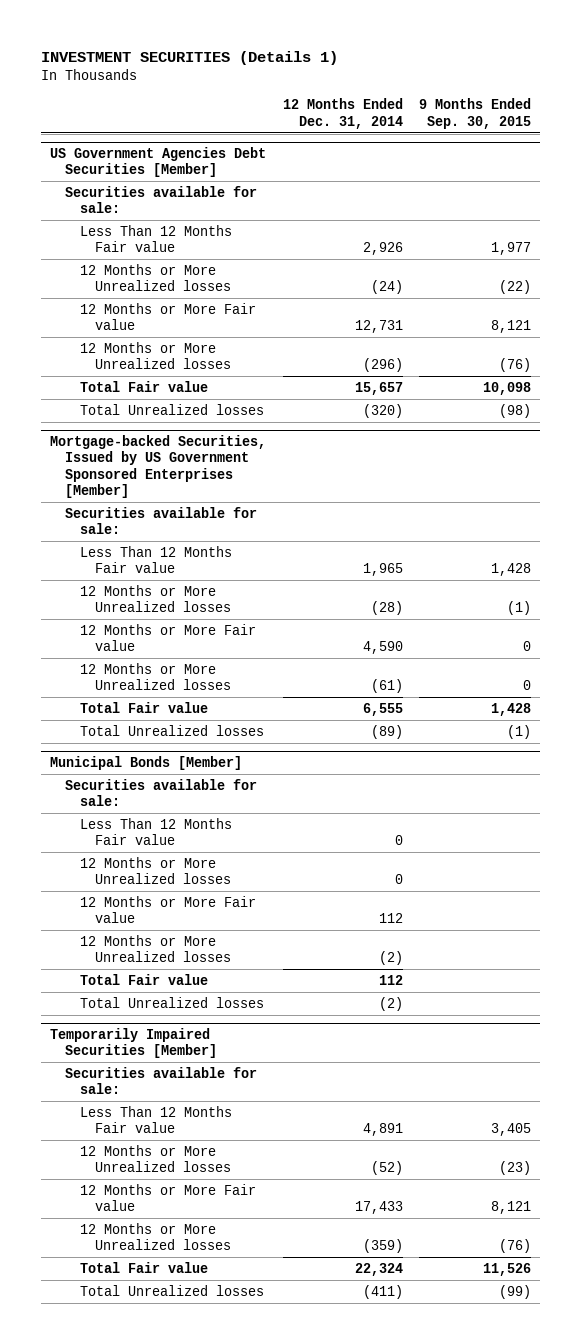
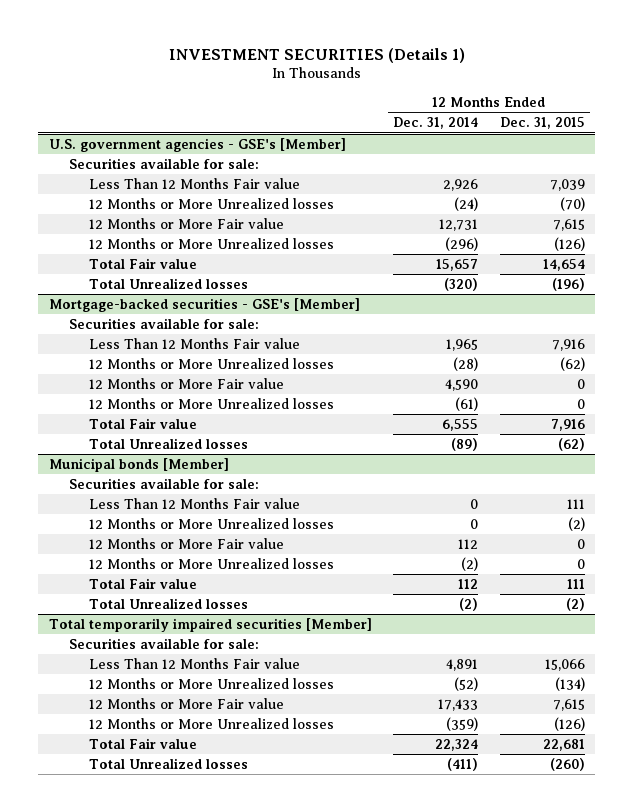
[419,98,532,129] 9 Months Ended Sep. 30, 2015 -> none
none -> [499,117,585,130] Dec. 31, 2015
[49,146,266,178] US Government Agencies Debt Securities [Member] -> [49,137,347,152] U.S. government agencies - GSE's [Member]
[49,434,266,498] Mortgage-backed Securities, Issued by US Government Sponsored Enterprises [Member] -> [49,297,361,312] Mortgage-backed securities - GSE's [Member]
[49,755,242,770] Municipal Bonds [Member] -> [49,457,230,472] Municipal bonds [Member]
[49,1027,217,1059] Temporarily Impaired Securities [Member] -> [49,617,373,632] Total temporarily impaired securities [Member]

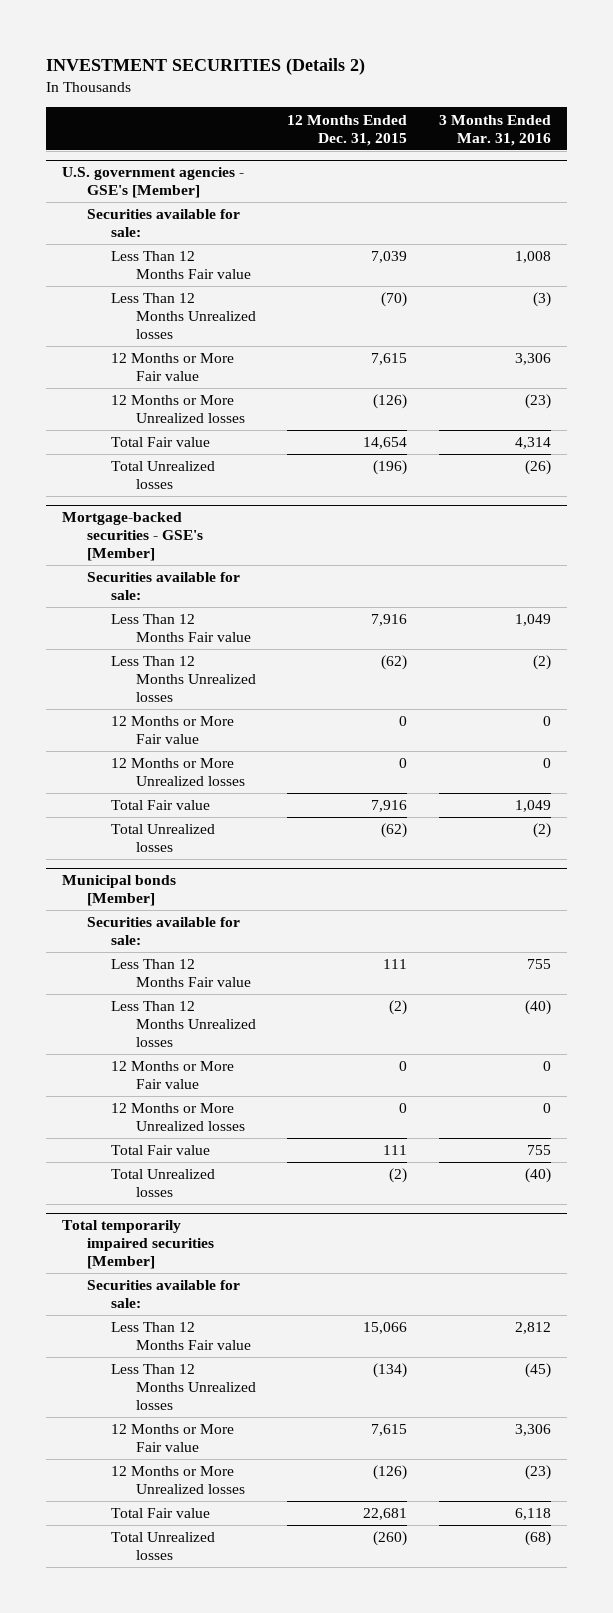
[168,47,465,63] INVESTMENT SECURITIES (Details 1) -> [46,57,366,75] INVESTMENT SECURITIES (Details 2)
[393,117,479,130] Dec. 31, 2014 -> none
none -> [438,114,551,146] 3 Months Ended Mar. 31, 2016
[89,197,335,209] 12 Months or More Unrealized losses -> [111,293,256,340] Less Than 12 Months Unrealized losses
[89,357,335,369] 12 Months or More Unrealized losses -> [111,656,256,703] Less Than 12 Months Unrealized losses
[89,517,335,529] 12 Months or More Unrealized losses -> [111,1001,256,1048] Less Than 12 Months Unrealized losses
[89,677,335,689] 12 Months or More Unrealized losses -> [111,1364,256,1411] Less Than 12 Months Unrealized losses

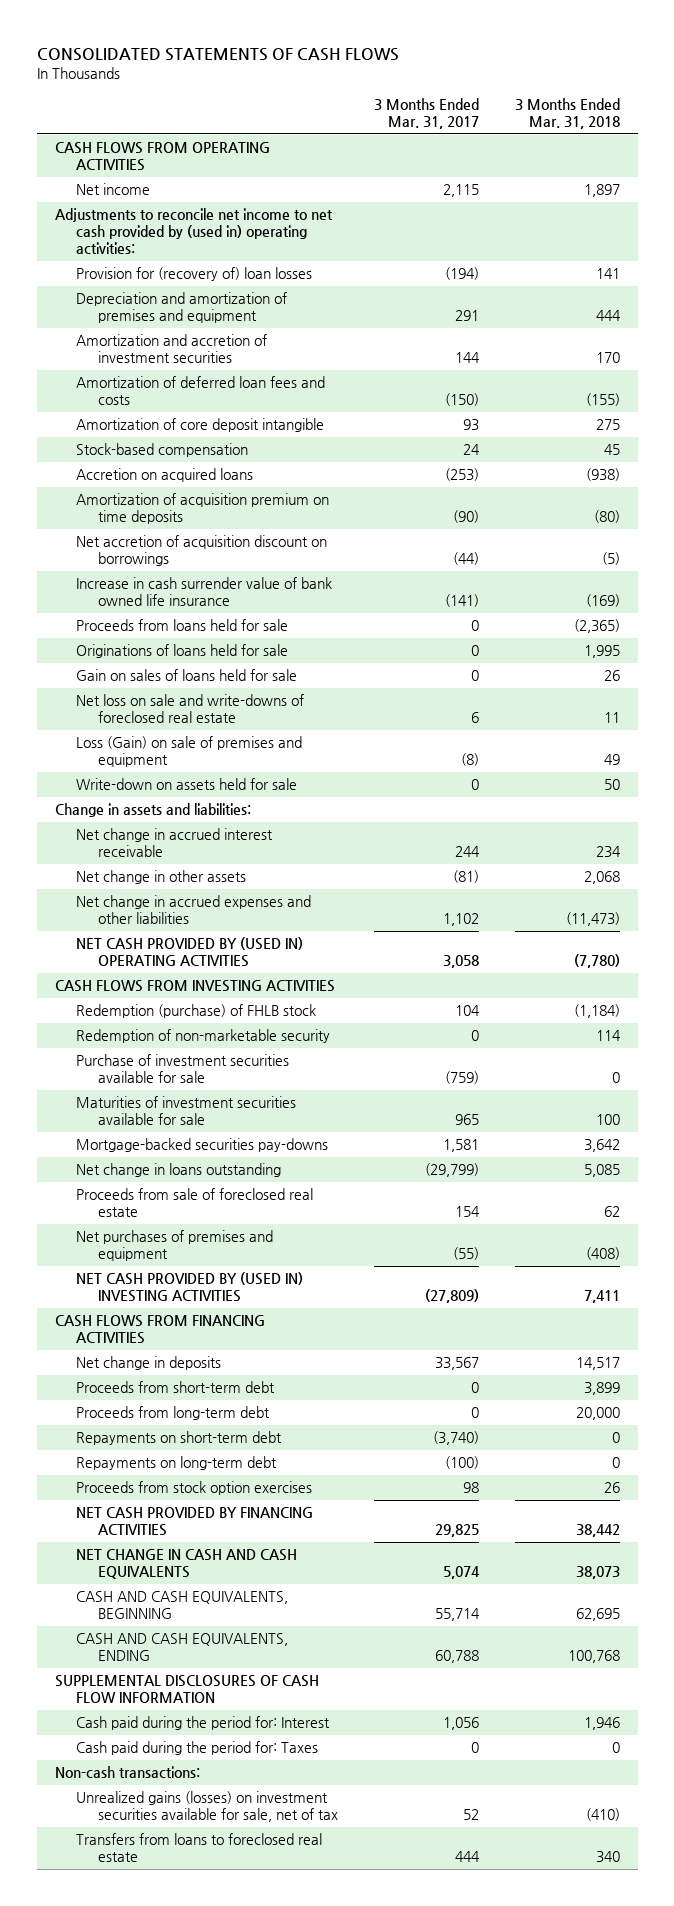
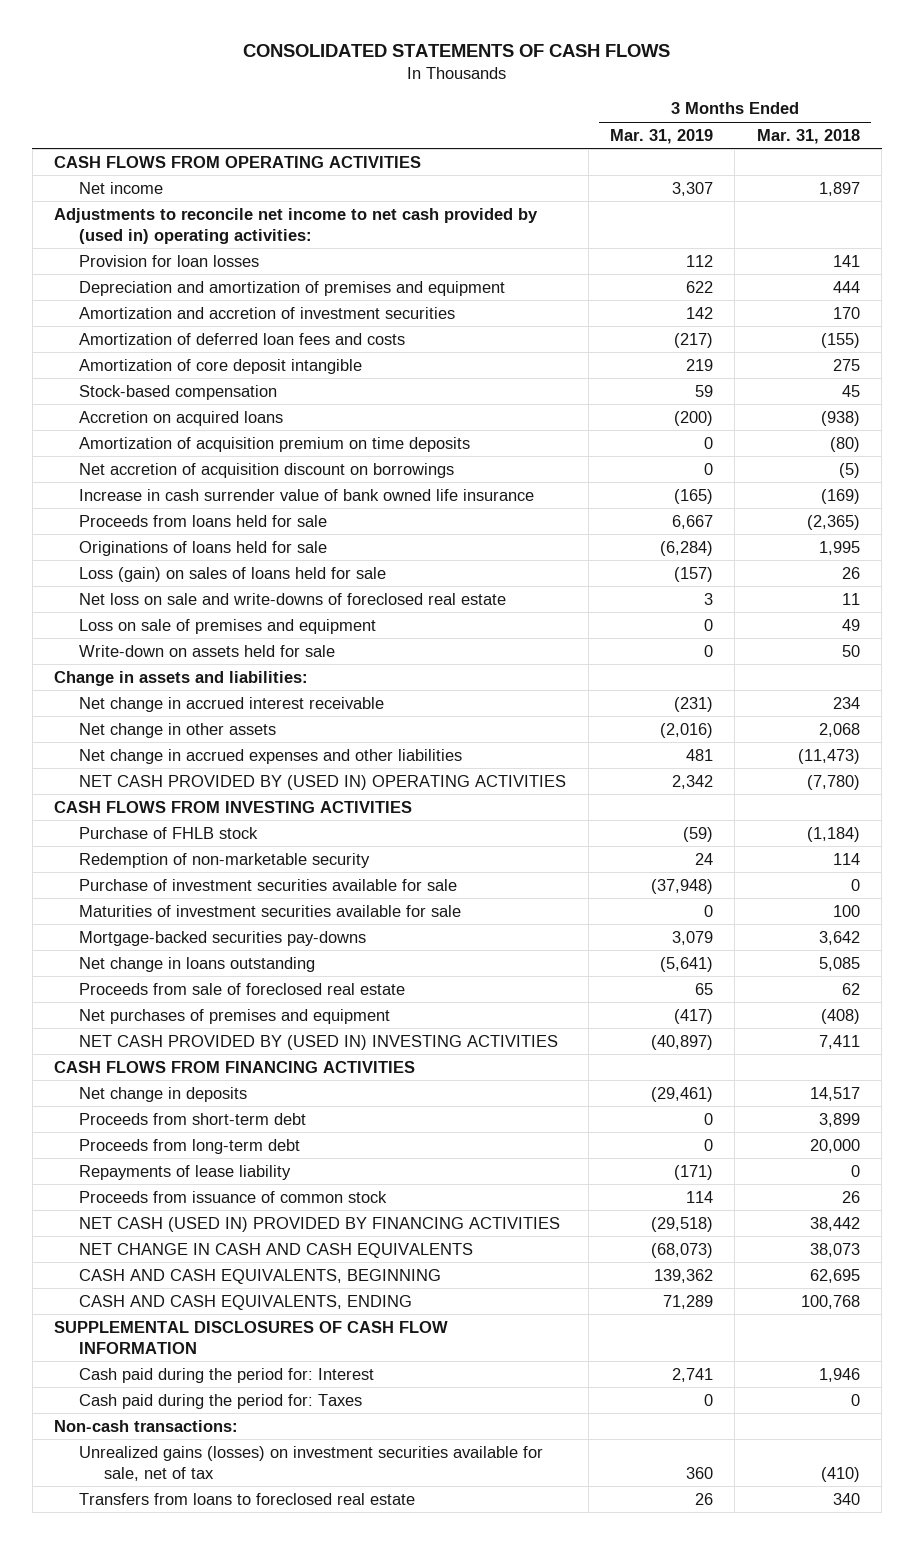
[373,98,479,130] 3 Months Ended Mar. 31, 2017 -> none
none -> [610,128,714,144] Mar. 31, 2019
[76,267,313,282] Provision for (recovery of) loan losses -> [79,254,260,267] Provision for loan losses
[76,669,298,682] Gain on sales of loans held for sale -> [79,566,387,582] Loss (gain) on sales of loans held for sale
[76,736,303,768] Loss (Gain) on sale of premises and equipment -> [79,618,377,634] Loss on sale of premises and equipment
[76,1004,317,1019] Redemption (purchase) of FHLB stock -> [79,826,259,839] Purchase of FHLB stock
[76,1431,283,1446] Repayments on short-term debt -> none
[76,1456,278,1471] Repayments on long-term debt -> none
none -> [79,1164,292,1180] Repayments of lease liability
[76,1481,313,1496] Proceeds from stock option exercises -> [79,1190,388,1203] Proceeds from issuance of common stock
[76,1507,314,1537] NET CASH PROVIDED BY FINANCING ACTIVITIES -> [79,1216,561,1232] NET CASH (USED IN) PROVIDED BY FINANCING ACTIVITIES

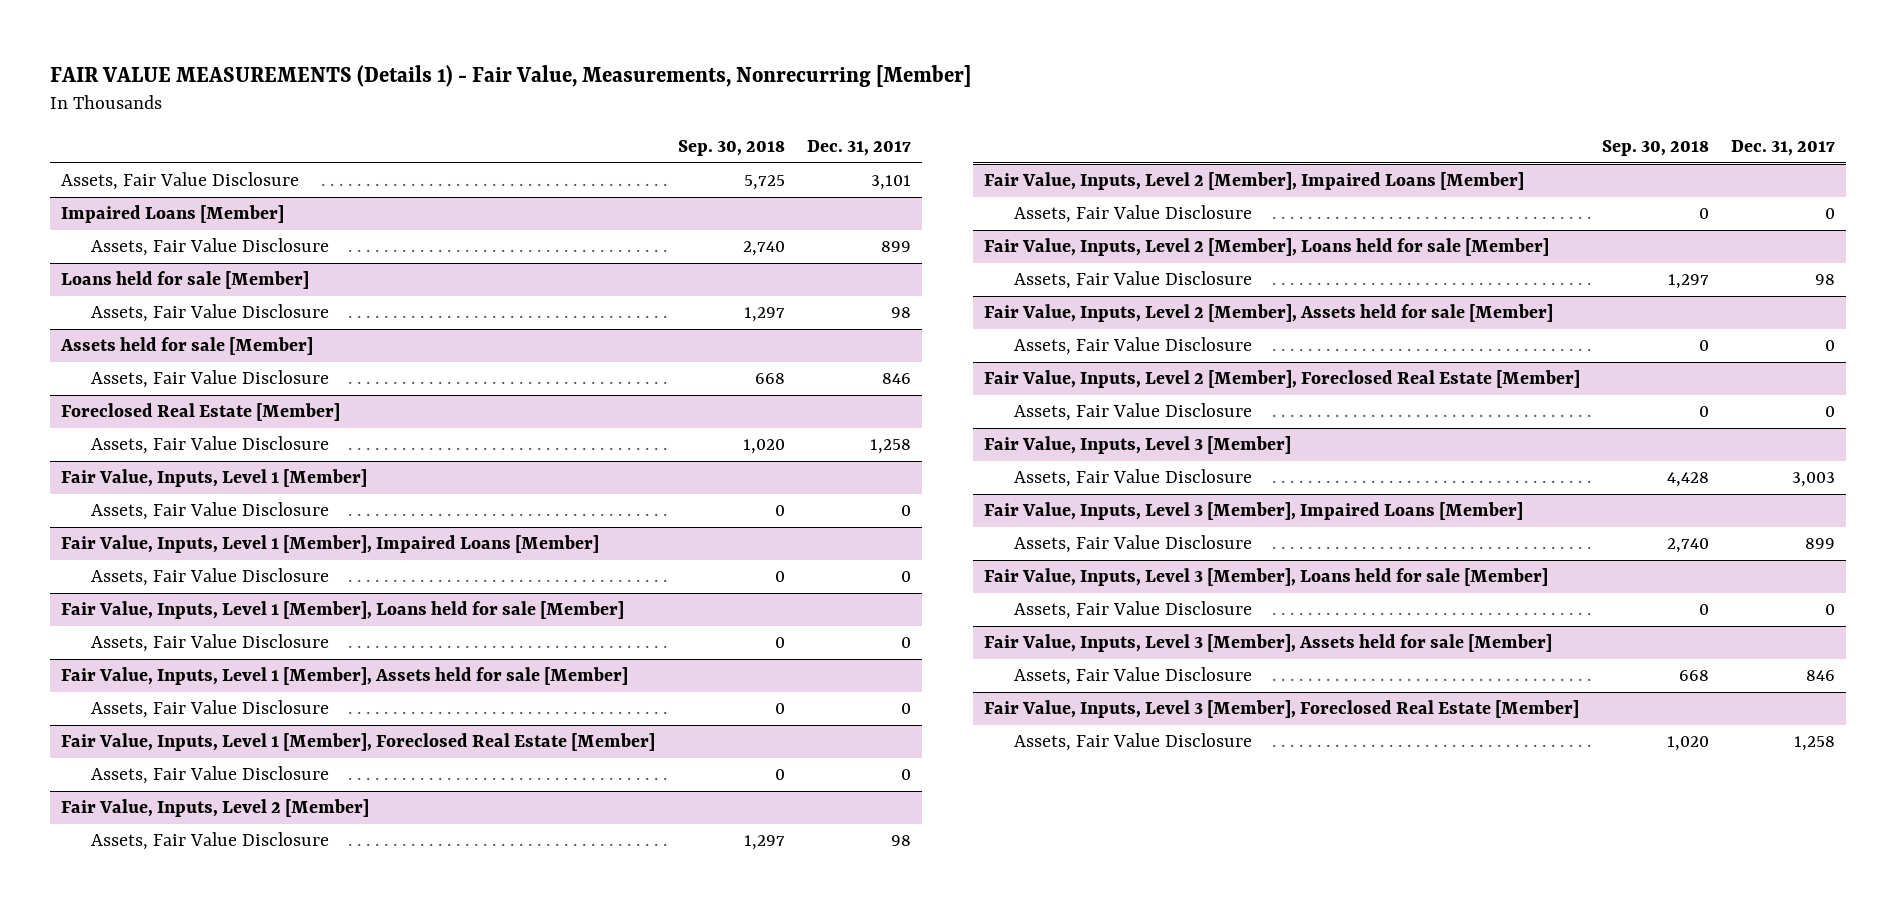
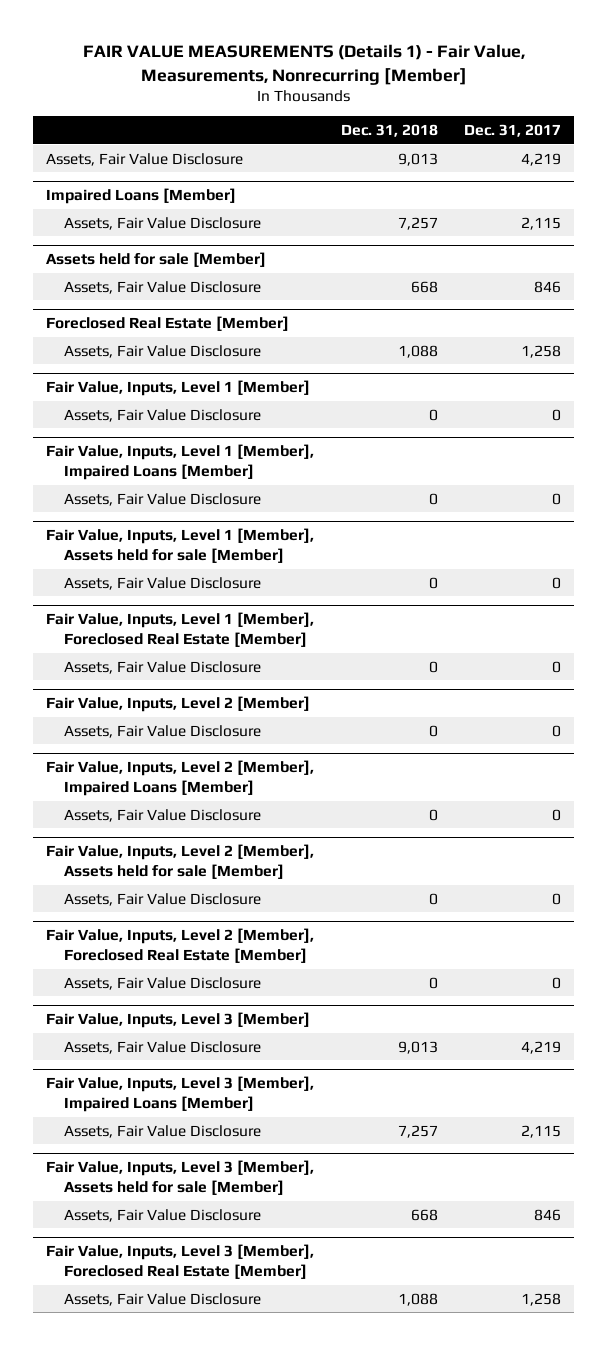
[678,139,786,156] Sep. 30, 2018 -> none
none -> [340,123,438,137] Dec. 31, 2018
[871,175,912,191] 3,101 -> [521,152,562,166] 4,219
[60,271,309,290] Loans held for sale [Member] -> none
[90,304,329,323] Assets, Fair Value Disclosure -> none
[881,241,912,253] 899 -> [521,216,562,230] 2,115
[60,601,624,620] Fair Value, Inputs, Level 1 [Member], Loans held for sale [Member] -> none
[90,634,329,653] Assets, Fair Value Disclosure -> none
[891,835,912,847] 98 -> [552,724,562,737] 0
[984,238,1550,257] Fair Value, Inputs, Level 2 [Member], Loans held for sale [Member] -> none
[1014,271,1253,290] Assets, Fair Value Disclosure -> none
[1791,472,1835,488] 3,003 -> [521,1040,562,1054] 4,219
[984,568,1549,587] Fair Value, Inputs, Level 3 [Member], Loans held for sale [Member] -> none
[1014,601,1253,620] Assets, Fair Value Disclosure -> none
[1804,538,1835,550] 899 -> [521,1124,562,1138] 2,115

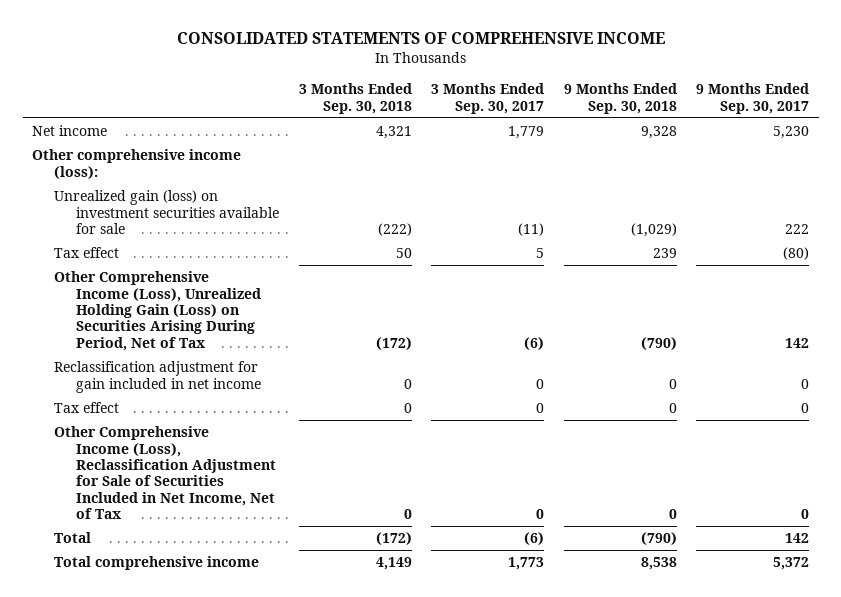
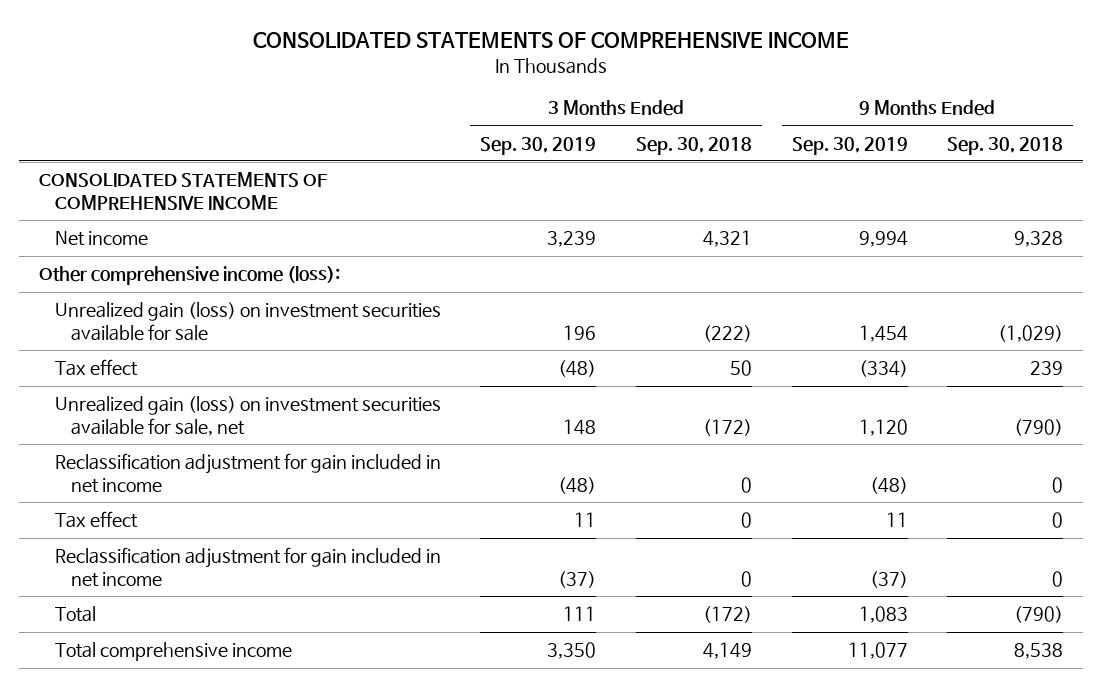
[431,83,545,114] 3 Months Ended Sep. 30, 2017 -> none
[695,83,809,114] 9 Months Ended Sep. 30, 2017 -> none
none -> [480,136,597,155] Sep. 30, 2019
none -> [791,136,908,155] Sep. 30, 2019
none -> [38,172,327,210] CONSOLIDATED STATEMENTS OF COMPREHENSIVE INCOME
[54,271,262,351] Other Comprehensive Income (Loss), Unrealized Holding Gain (Loss) on Securities Arising During Period, Net of Tax -> [54,396,441,436] Unrealized gain (loss) on investment securities available for sale, net
[54,426,277,520] Other Comprehensive Income (Loss), Reclassification Adjustment for Sale of Securities Included in Net Income, Net of Tax -> [54,547,441,587] Reclassification adjustment for gain included in net income

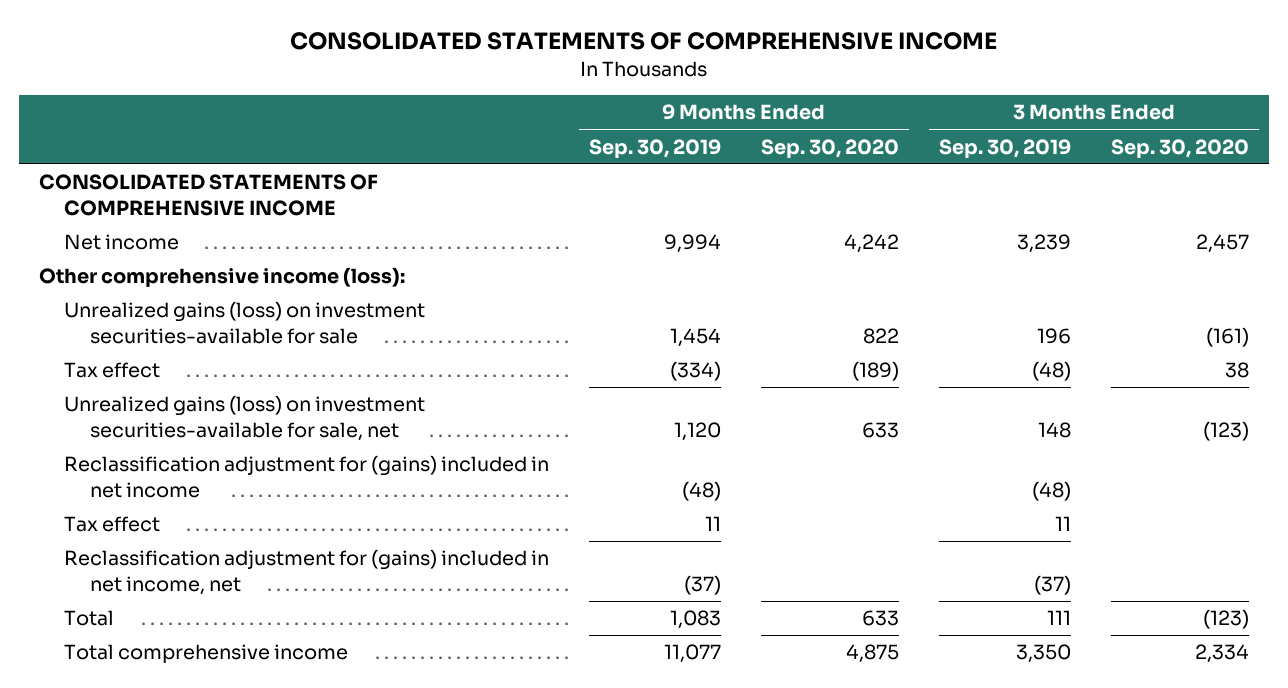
[635,136,752,155] Sep. 30, 2018 -> none
[947,136,1064,155] Sep. 30, 2018 -> none
none -> [761,138,900,158] Sep. 30, 2020
none -> [1110,138,1249,158] Sep. 30, 2020
[54,302,441,341] Unrealized gain (loss) on investment securities available for sale -> [64,301,426,344] Unrealized gains (loss) on investment securities-available for sale
[54,396,441,436] Unrealized gain (loss) on investment securities available for sale, net -> [64,395,426,441] Unrealized gains (loss) on investment securities-available for sale, net
[54,453,441,493] Reclassification adjustment for gain included in net income -> [64,455,550,498] Reclassification adjustment for (gains) included in net income
[54,547,441,587] Reclassification adjustment for gain included in net income -> [64,549,550,595] Reclassification adjustment for (gains) included in net income, net

